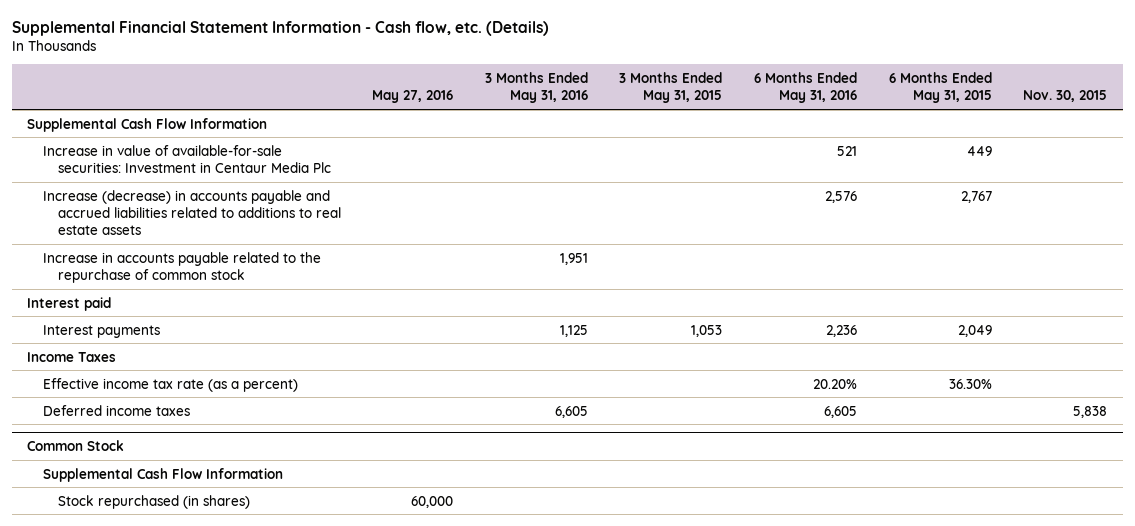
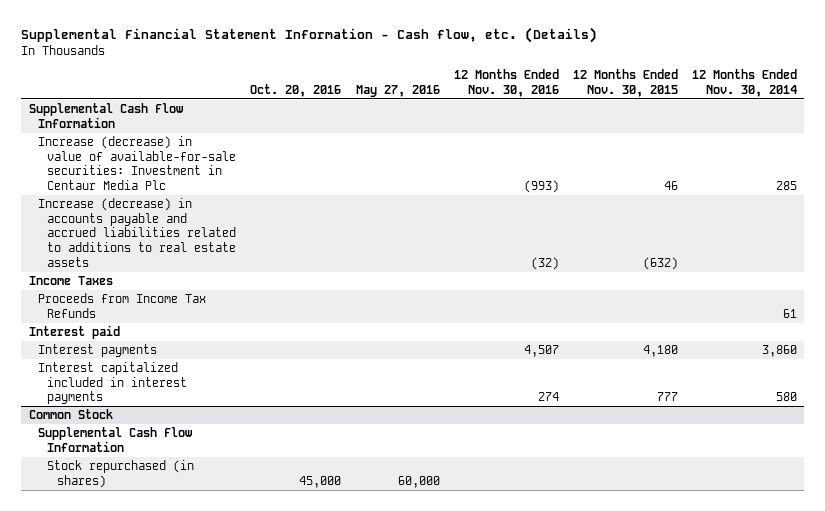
[484,71,588,104] 3 Months Ended May 31, 2016 -> none
[619,71,723,104] 3 Months Ended May 31, 2015 -> none
[754,71,858,104] 6 Months Ended May 31, 2016 -> none
[888,71,992,104] 6 Months Ended May 31, 2015 -> none
[1023,90,1108,103] Nov. 30, 2015 -> none
none -> [250,83,342,97] Oct. 20, 2016
none -> [453,69,559,97] 12 Months Ended Nov. 30, 2016
none -> [572,69,678,97] 12 Months Ended Nov. 30, 2015
none -> [691,69,797,97] 12 Months Ended Nov. 30, 2014
[42,144,331,173] Increase in value of available-for-sale securities: Investment in Centaur Media Plc -> [37,136,237,190] Increase (decrease) in value of available-for-sale securities: Investment in Centaur Media Plc
[42,251,321,283] Increase in accounts payable related to the repurchase of common stock -> none
[27,351,117,362] Income Taxes -> [28,276,113,286] Income Taxes
none -> [37,293,206,318] Proceeds from Income Tax Refunds
[42,377,298,392] Effective income tax rate (as a percent) -> none
[42,404,190,416] Deferred income taxes -> none
none -> [37,362,188,405] Interest capitalized included in interest payments

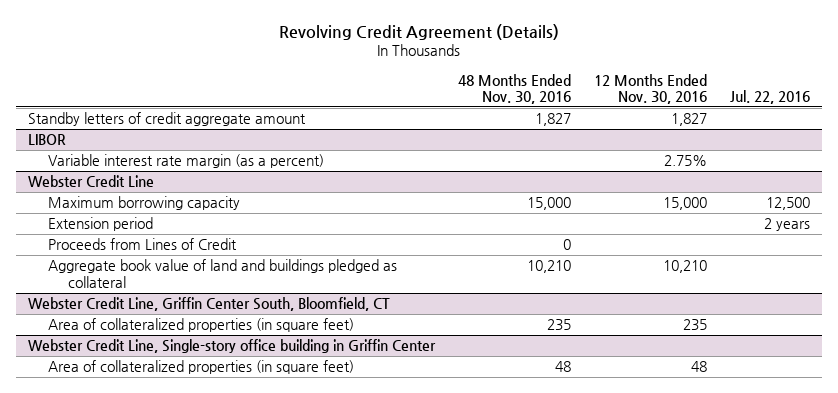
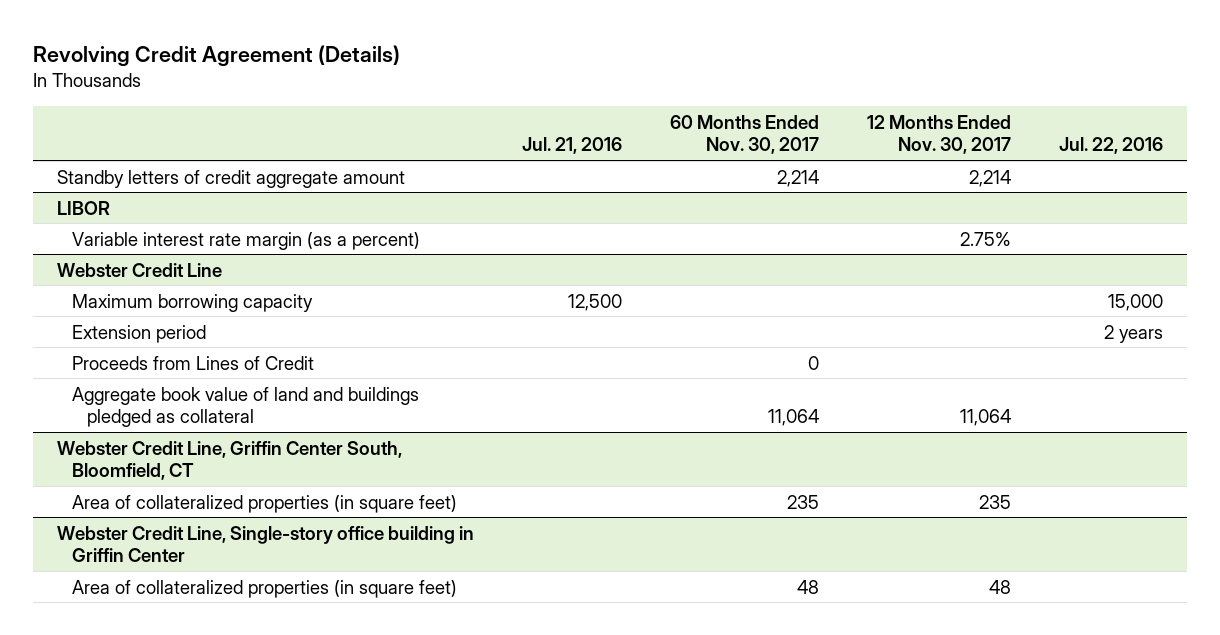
[457,73,571,104] 48 Months Ended Nov. 30, 2016 -> none
[593,73,707,104] 12 Months Ended Nov. 30, 2016 -> none
none -> [522,137,623,155] Jul. 21, 2016
none -> [670,114,820,155] 60 Months Ended Nov. 30, 2017
none -> [867,114,1012,155] 12 Months Ended Nov. 30, 2017
[766,197,811,211] 12,500 -> [1108,293,1164,311] 15,000

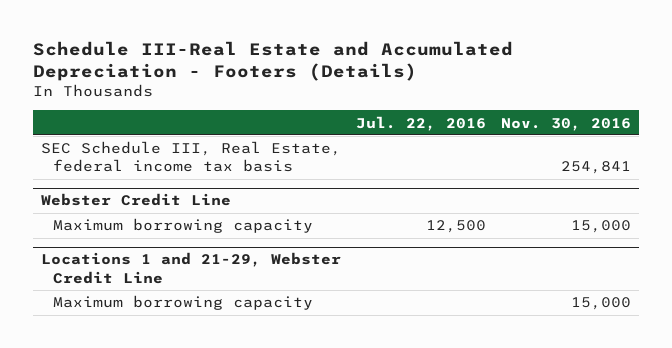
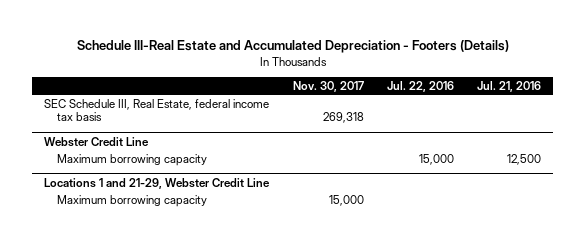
[501,117,632,131] Nov. 30, 2016 -> none
none -> [292,80,364,92] Nov. 30, 2017
none -> [477,80,542,92] Jul. 21, 2016
[425,220,486,234] 12,500 -> [418,153,454,165] 15,000

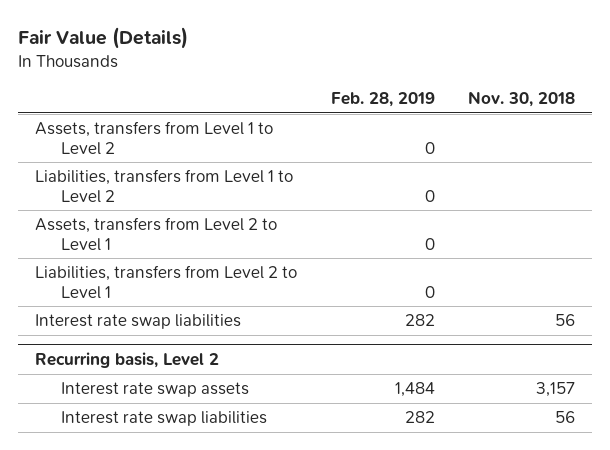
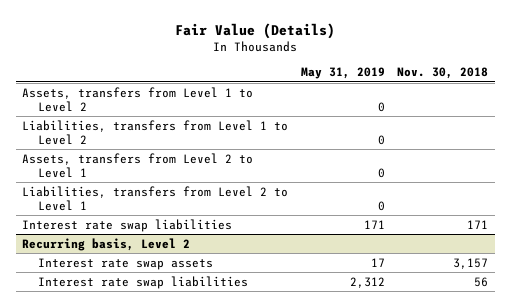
[330,92,435,108] Feb. 28, 2019 -> none
none -> [300,67,385,80] May 31, 2019
[555,314,576,327] 56 -> [467,219,489,229] 171

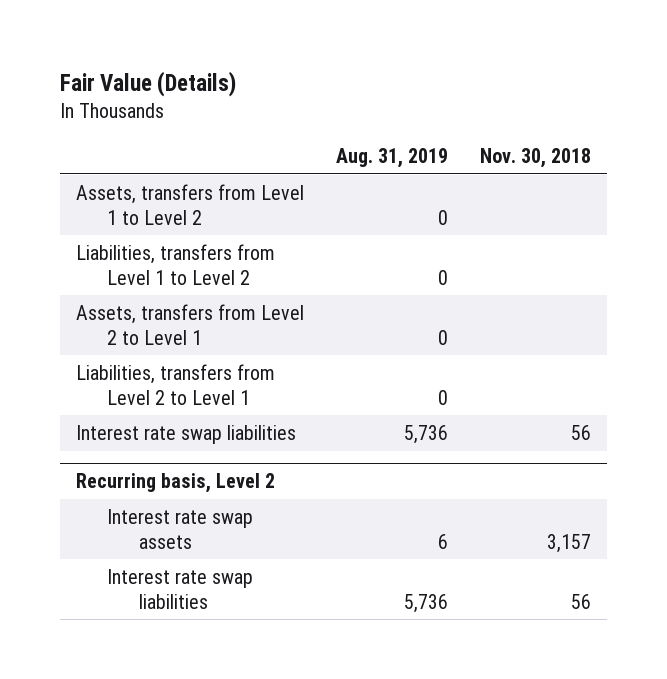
[300,67,385,80] May 31, 2019 -> none
none -> [335,148,448,169] Aug. 31, 2019
[467,219,489,229] 171 -> [570,424,591,440] 56

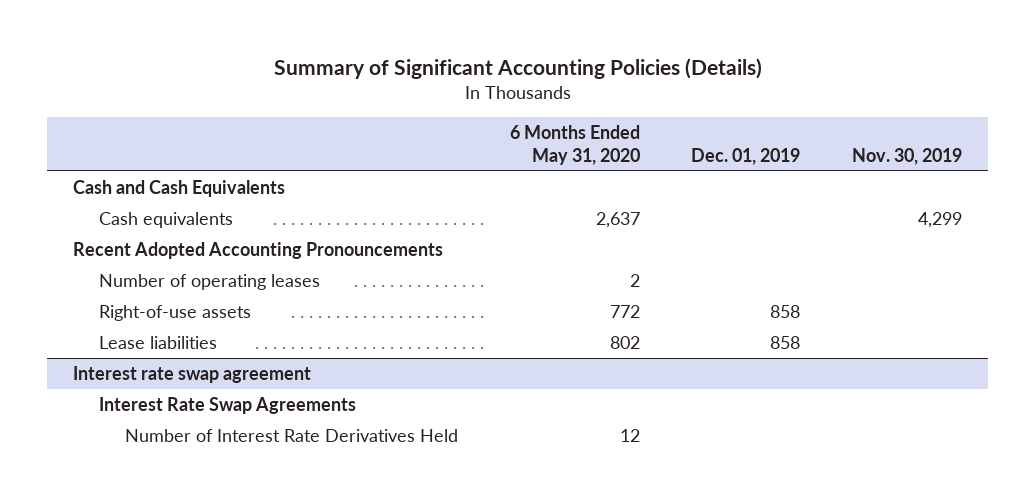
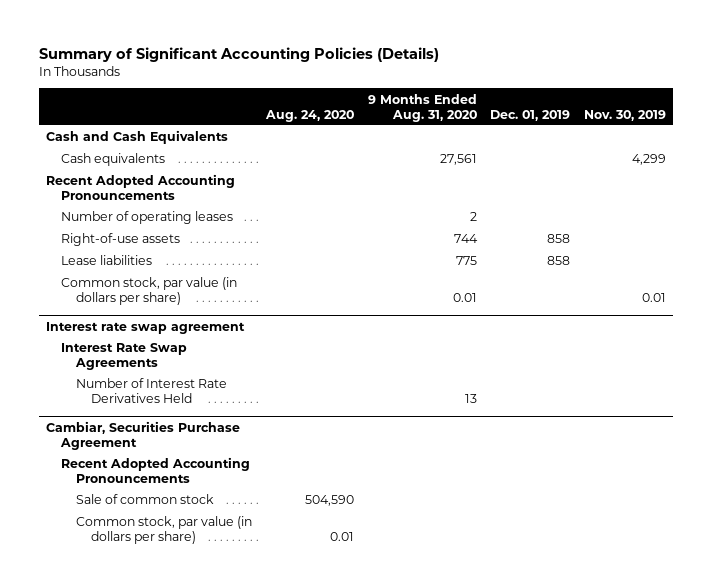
[509,124,640,165] 6 Months Ended May 31, 2020 -> none
none -> [264,109,354,122] Aug. 24, 2020
none -> [367,93,477,122] 9 Months Ended Aug. 31, 2020
none -> [61,277,238,306] Common stock, par value (in dollars per share)
none -> [45,420,240,450] Cambiar, Securities Purchase Agreement
none -> [61,457,251,484] Recent Adopted Accounting Pronouncements
none -> [76,494,215,505] Sale of common stock
none -> [76,516,253,545] Common stock, par value (in dollars per share)

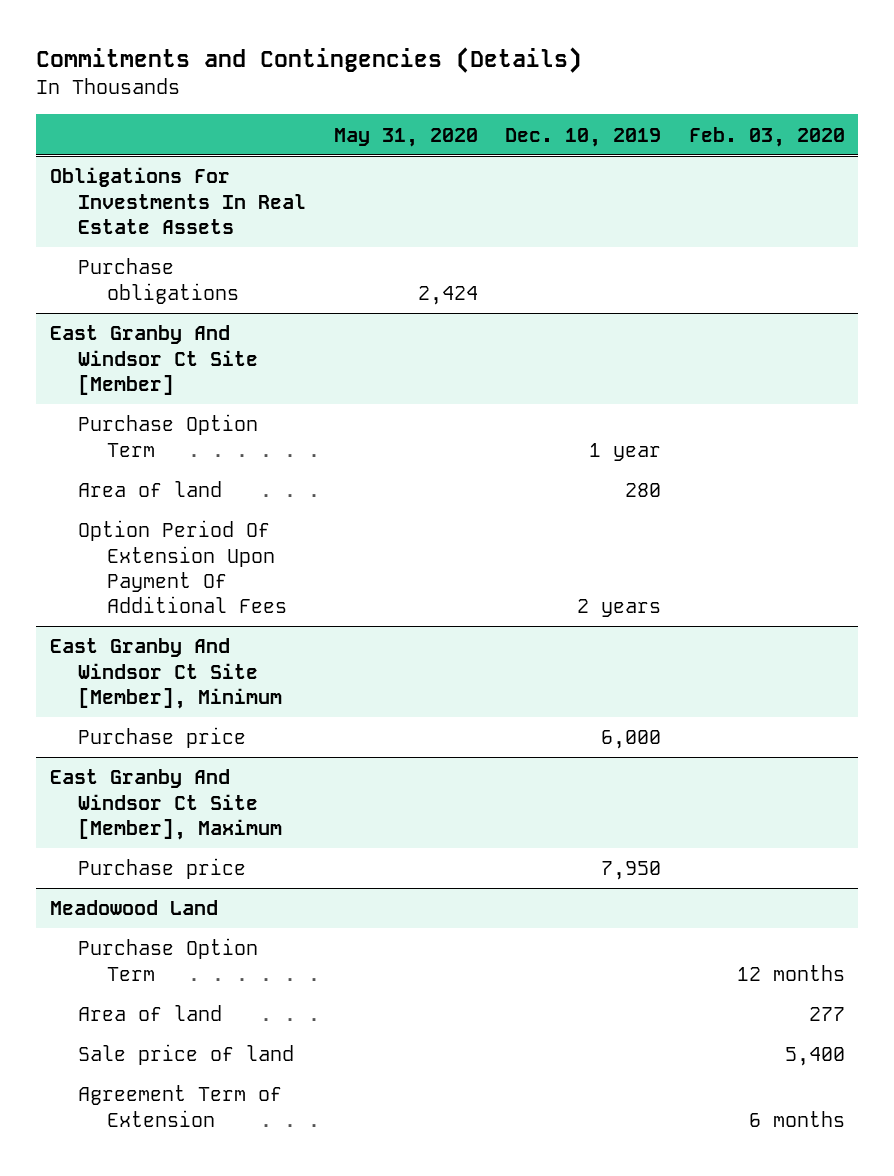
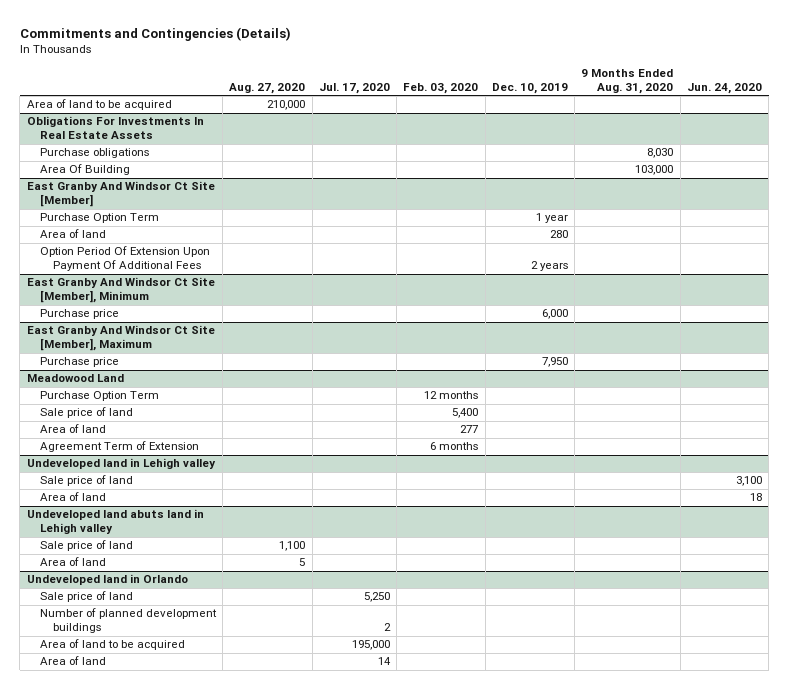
[333,127,478,147] May 31, 2020 -> none
none -> [229,82,306,94] Aug. 27, 2020
none -> [318,82,390,94] Jul. 17, 2020
none -> [581,68,674,94] 9 Months Ended Aug. 31, 2020
none -> [686,82,762,94] Jun. 24, 2020
none -> [26,99,172,111] Area of land to be acquired
none -> [39,164,130,176] Area Of Building
[78,1005,223,1022] Area of land -> [39,424,106,434] Area of land
none -> [26,458,216,470] Undeveloped land in Lehigh valley
none -> [39,475,133,487] Sale price of land
none -> [39,492,106,502] Area of land
none -> [26,509,204,535] Undeveloped land abuts land in Lehigh valley
none -> [39,540,133,552] Sale price of land
none -> [39,557,106,567] Area of land
none -> [26,574,188,586] Undeveloped land in Orlando
none -> [39,591,133,603] Sale price of land
none -> [39,608,217,634] Number of planned development buildings
none -> [39,639,185,651] Area of land to be acquired
none -> [39,656,106,666] Area of land

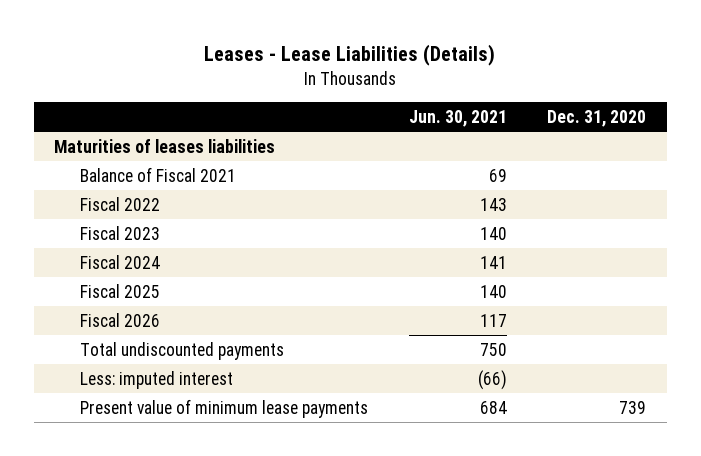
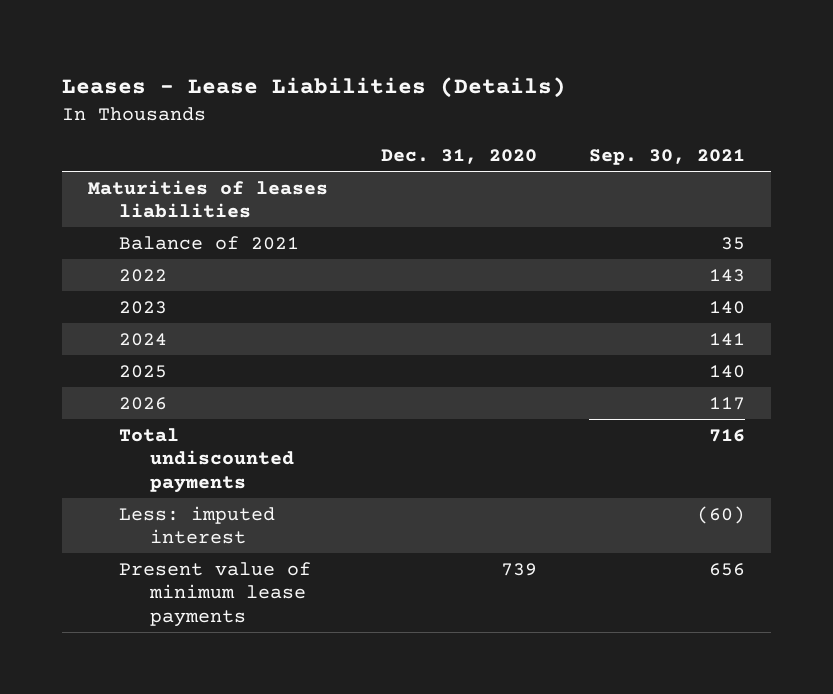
[408,109,507,127] Jun. 30, 2021 -> none
none -> [589,149,746,166] Sep. 30, 2021
[80,166,237,182] Balance of Fiscal 2021 -> [118,235,299,250] Balance of 2021
[80,196,161,211] Fiscal 2022 -> [118,268,167,282] 2022
[80,225,161,240] Fiscal 2023 -> [118,300,167,314] 2023
[80,254,161,269] Fiscal 2024 -> [118,332,167,346] 2024
[80,283,161,298] Fiscal 2025 -> [118,364,167,378] 2025
[80,312,161,327] Fiscal 2026 -> [118,396,167,410] 2026

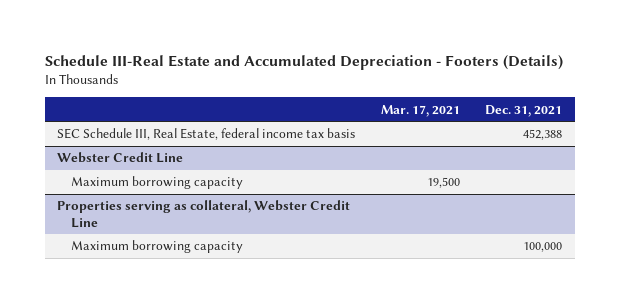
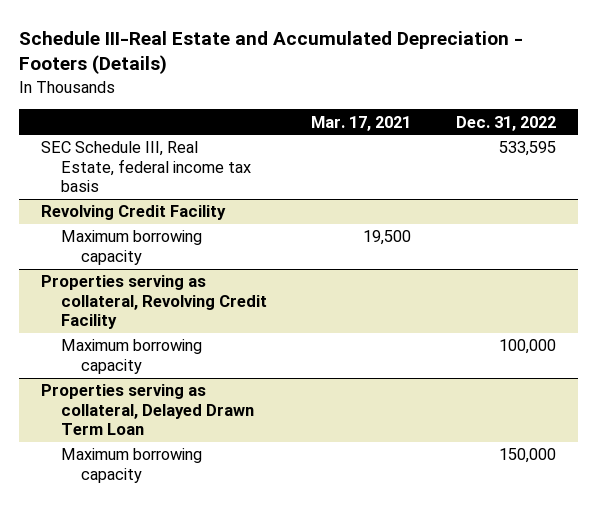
[484,104,562,117] Dec. 31, 2021 -> none
none -> [455,115,556,131] Dec. 31, 2022
[57,152,184,164] Webster Credit Line -> [41,205,227,221] Revolving Credit Facility
[57,200,351,228] Properties serving as collateral, Webster Credit Line -> [41,275,267,330] Properties serving as collateral, Revolving Credit Facility
none -> [41,384,254,436] Properties serving as collateral, Delayed Drawn Term Loan
none -> [60,448,202,483] Maximum borrowing capacity

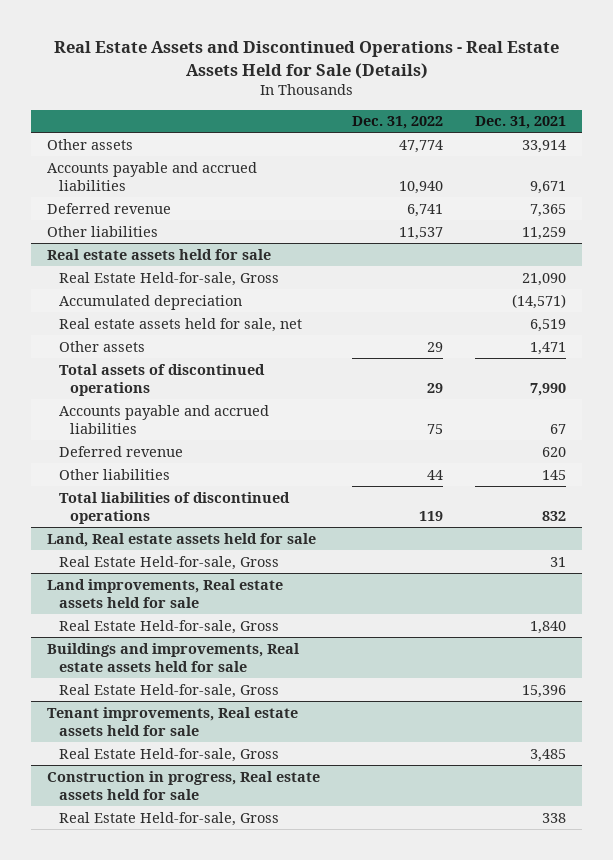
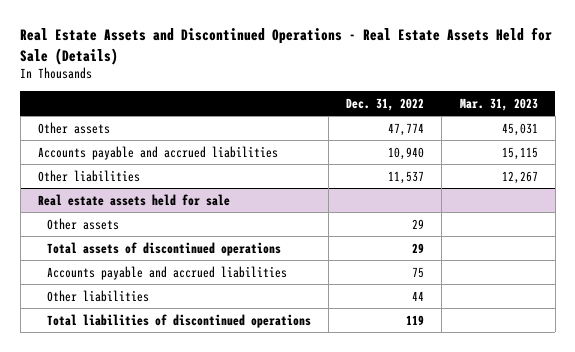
[475,116,567,130] Dec. 31, 2021 -> none
none -> [459,97,538,111] Mar. 31, 2023
[46,202,171,214] Deferred revenue -> none
[58,271,279,286] Real Estate Held-for-sale, Gross -> none
[58,294,242,310] Accumulated depreciation -> none
[58,317,302,332] Real estate assets held for sale, net -> none
[58,445,183,457] Deferred revenue -> none
[46,532,316,547] Land, Real estate assets held for sale -> none
[58,555,279,570] Real Estate Held-for-sale, Gross -> none
[46,578,283,608] Land improvements, Real estate assets held for sale -> none
[58,619,279,634] Real Estate Held-for-sale, Gross -> none
[46,642,299,672] Buildings and improvements, Real estate assets held for sale -> none
[58,683,279,698] Real Estate Held-for-sale, Gross -> none
[46,706,298,736] Tenant improvements, Real estate assets held for sale -> none
[58,747,279,762] Real Estate Held-for-sale, Gross -> none
[46,770,320,800] Construction in progress, Real estate assets held for sale -> none
[58,811,279,826] Real Estate Held-for-sale, Gross -> none

